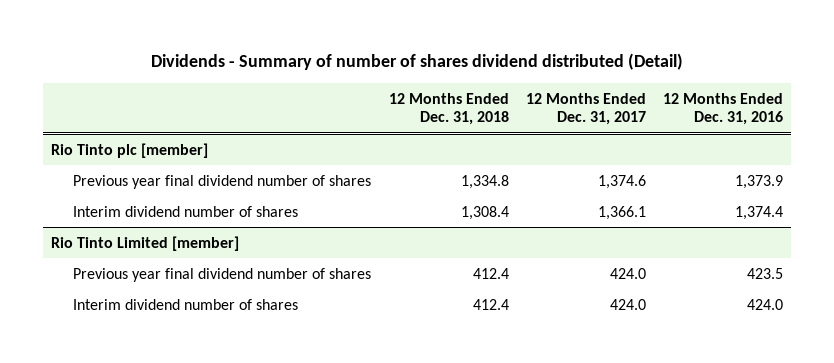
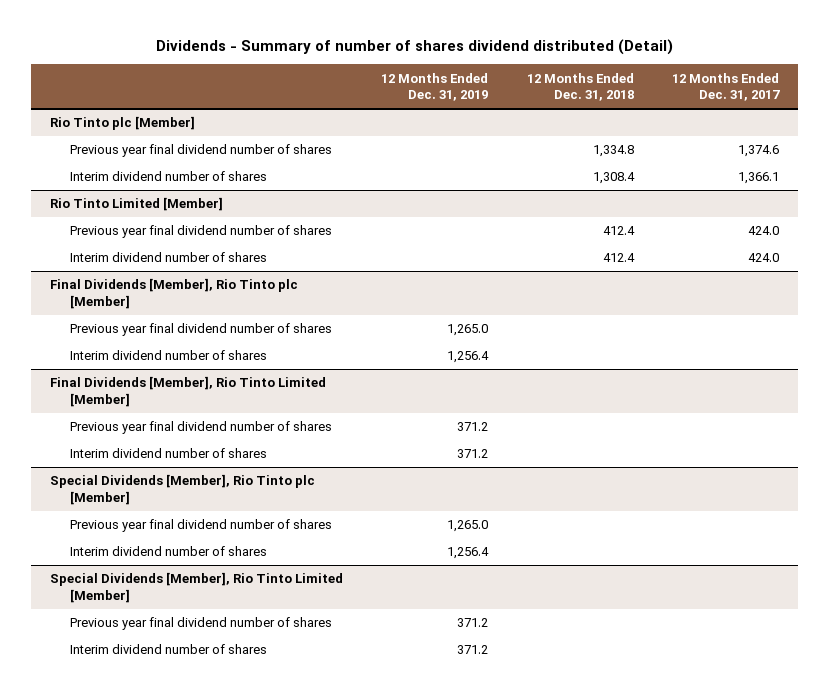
[662,92,783,126] 12 Months Ended Dec. 31, 2016 -> none
none -> [381,72,489,102] 12 Months Ended Dec. 31, 2019
[51,142,209,158] Rio Tinto plc [member] -> [50,116,196,131] Rio Tinto plc [Member]
[51,235,240,251] Rio Tinto Limited [member] -> [50,197,224,212] Rio Tinto Limited [Member]
none -> [50,278,299,310] Final Dividends [Member], Rio Tinto plc [Member]
none -> [70,323,333,337] Previous year final dividend number of shares
none -> [70,350,268,361] Interim dividend number of shares
none -> [50,376,327,408] Final Dividends [Member], Rio Tinto Limited [Member]
none -> [70,421,333,435] Previous year final dividend number of shares
none -> [70,448,268,459] Interim dividend number of shares
none -> [50,474,316,506] Special Dividends [Member], Rio Tinto plc [Member]
none -> [70,519,333,533] Previous year final dividend number of shares
none -> [70,546,268,557] Interim dividend number of shares
none -> [50,572,344,604] Special Dividends [Member], Rio Tinto Limited [Member]
none -> [70,617,333,631] Previous year final dividend number of shares
none -> [70,644,268,655] Interim dividend number of shares

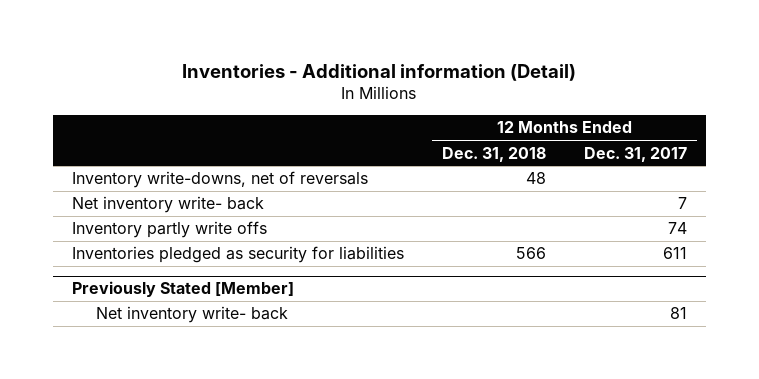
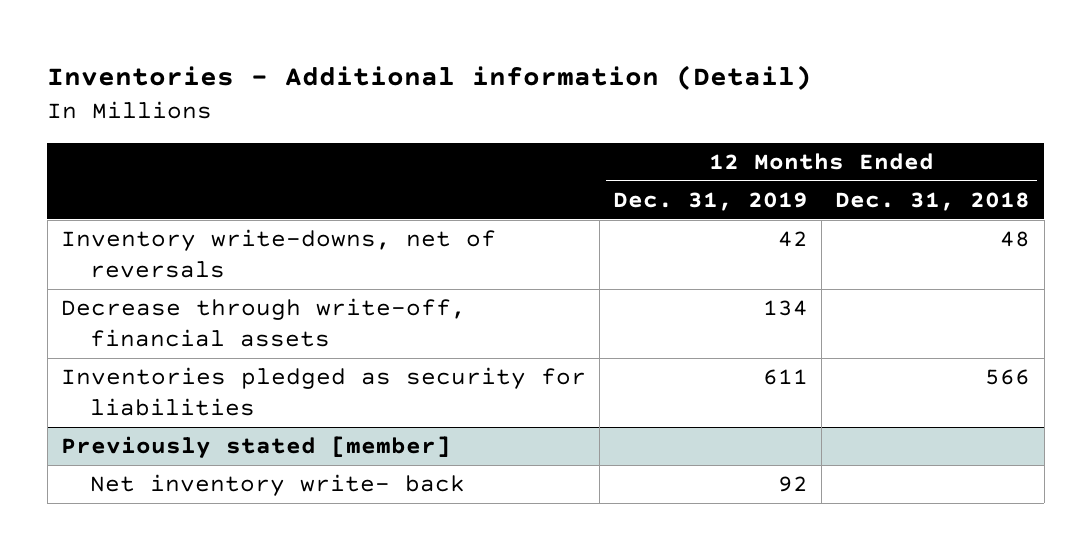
[584,146,688,162] Dec. 31, 2017 -> none
none -> [613,191,809,211] Dec. 31, 2019
[71,196,264,214] Net inventory write- back -> none
[71,221,267,239] Inventory partly write offs -> [60,298,466,347] Decrease through write-off, financial assets
[71,281,294,298] Previously Stated [Member] -> [60,436,451,459] Previously stated [member]

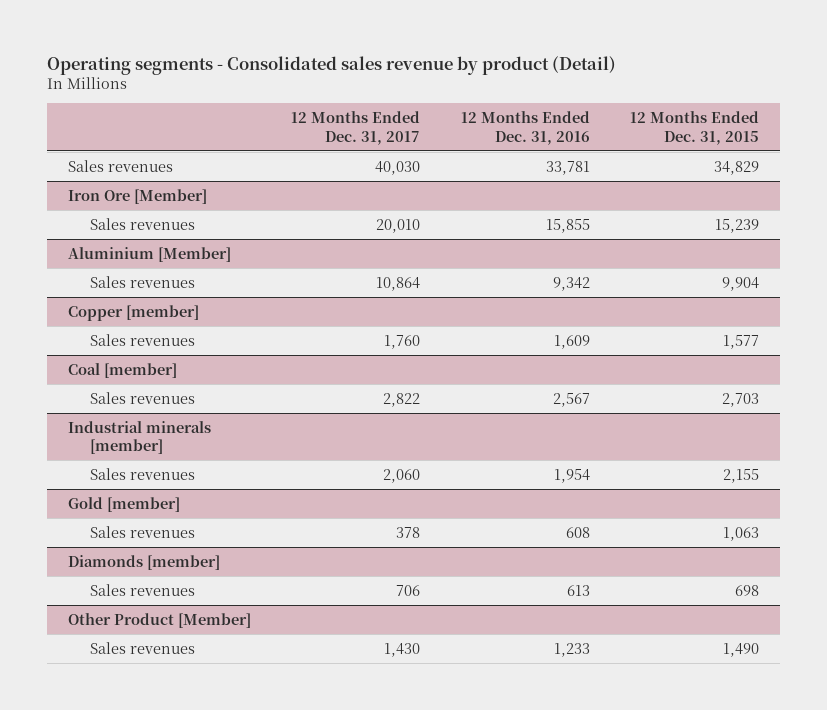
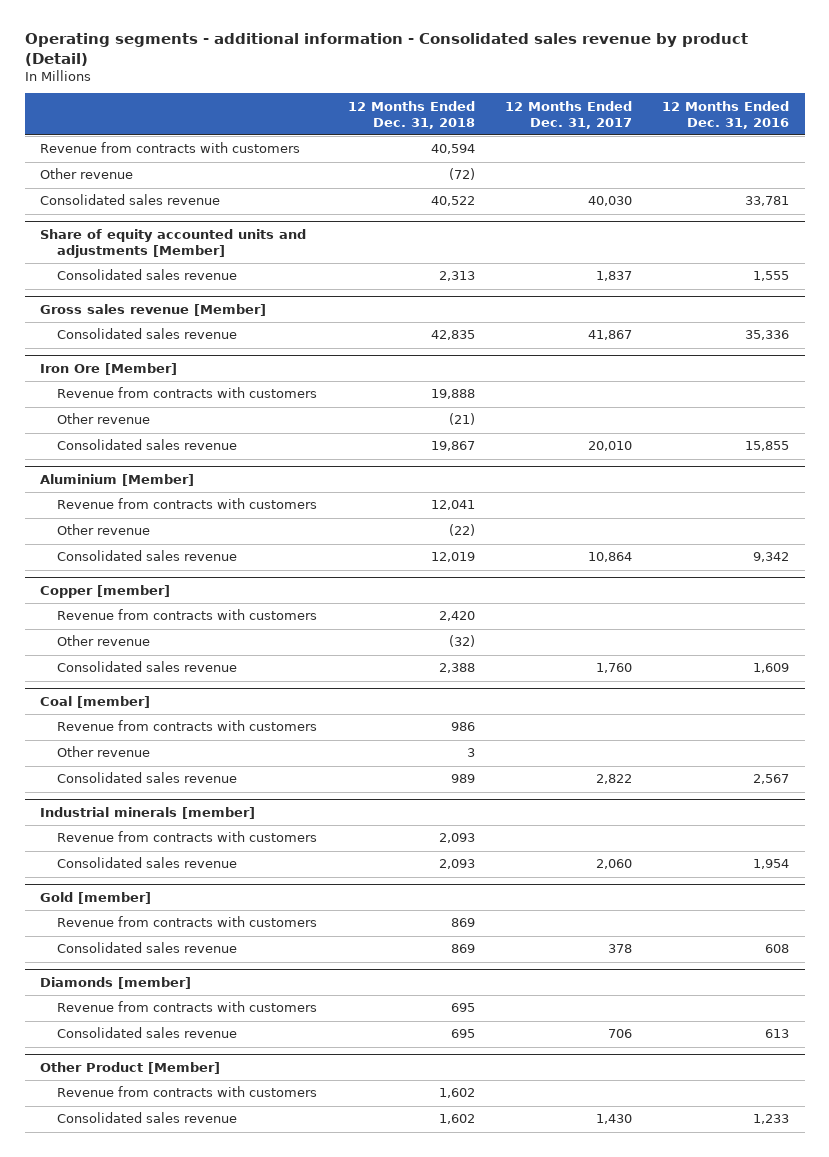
[47,55,617,75] Operating segments - Consolidated sales revenue by product (Detail) -> [24,33,748,66] Operating segments - additional information - Consolidated sales revenue by product (Detail)
[630,110,760,145] 12 Months Ended Dec. 31, 2015 -> none
none -> [347,100,475,129] 12 Months Ended Dec. 31, 2018
none -> [39,142,300,154] Revenue from contracts with customers
none -> [39,168,133,180] Other revenue
[67,159,173,172] Sales revenues -> [39,194,220,206] Consolidated sales revenue
none -> [39,229,306,259] Share of equity accounted units and adjustments [Member]
none -> [57,269,238,281] Consolidated sales revenue
none -> [39,304,266,317] Gross sales revenue [Member]
none -> [57,328,238,340] Consolidated sales revenue
none -> [57,387,318,399] Revenue from contracts with customers
none -> [57,413,151,425] Other revenue
[89,217,195,230] Sales revenues -> [57,439,238,451] Consolidated sales revenue
none -> [57,498,318,510] Revenue from contracts with customers
none -> [57,524,151,536] Other revenue
[89,275,195,288] Sales revenues -> [57,550,238,562] Consolidated sales revenue
none -> [57,609,318,621] Revenue from contracts with customers
none -> [57,635,151,647] Other revenue
[89,333,195,346] Sales revenues -> [57,661,238,673] Consolidated sales revenue
none -> [57,720,318,732] Revenue from contracts with customers
none -> [57,746,151,758] Other revenue
[89,391,195,404] Sales revenues -> [57,772,238,784] Consolidated sales revenue
none -> [57,831,318,843] Revenue from contracts with customers
[89,467,195,480] Sales revenues -> [57,857,238,869] Consolidated sales revenue
none -> [57,916,318,928] Revenue from contracts with customers
[89,525,195,538] Sales revenues -> [57,942,238,954] Consolidated sales revenue
none -> [57,1001,318,1013] Revenue from contracts with customers
[89,583,195,596] Sales revenues -> [57,1027,238,1039] Consolidated sales revenue
none -> [57,1086,318,1098] Revenue from contracts with customers
[89,641,195,654] Sales revenues -> [57,1112,238,1124] Consolidated sales revenue

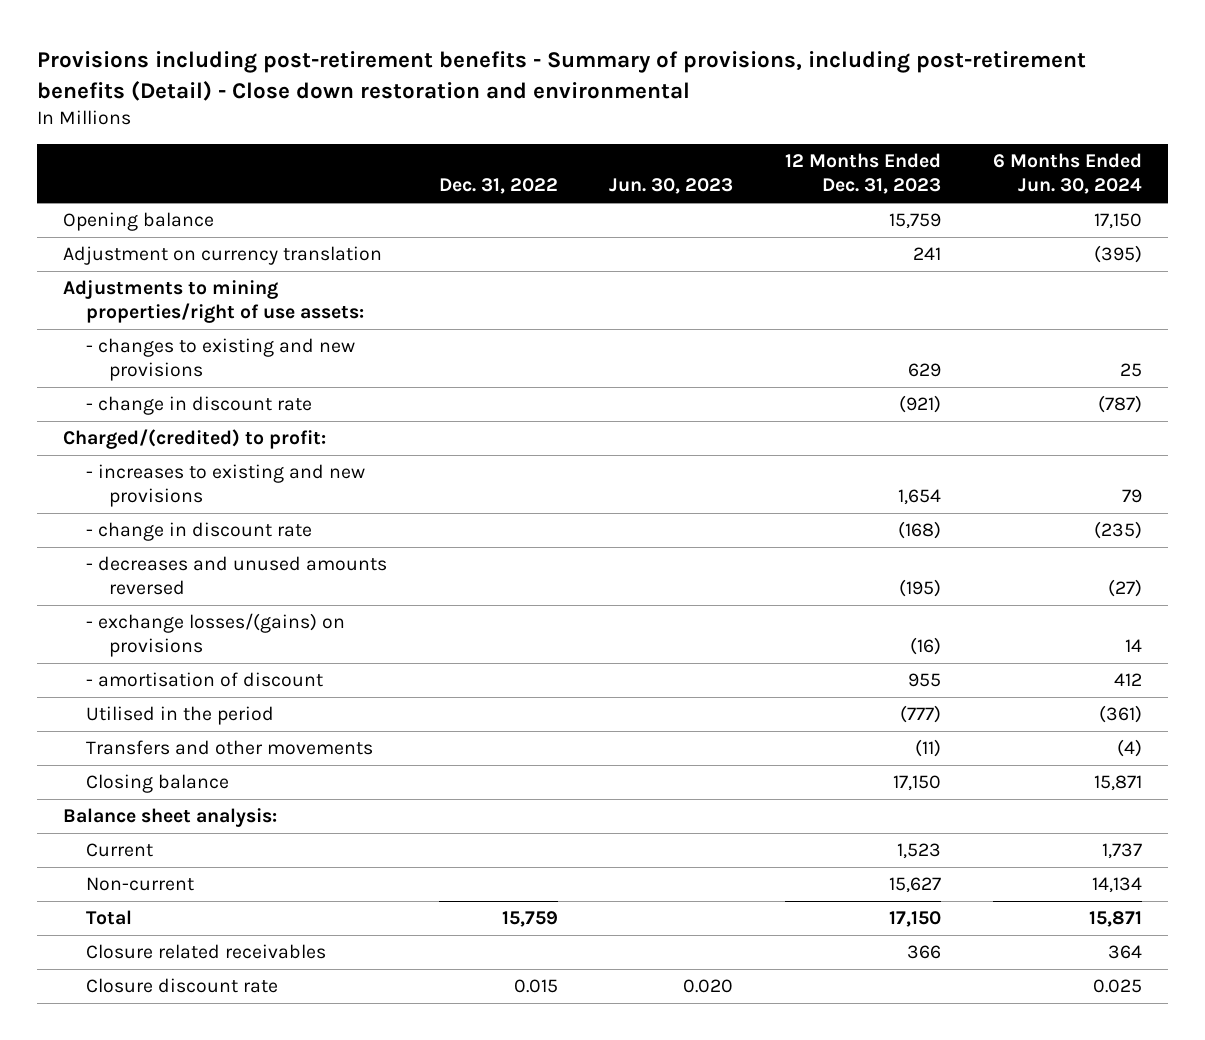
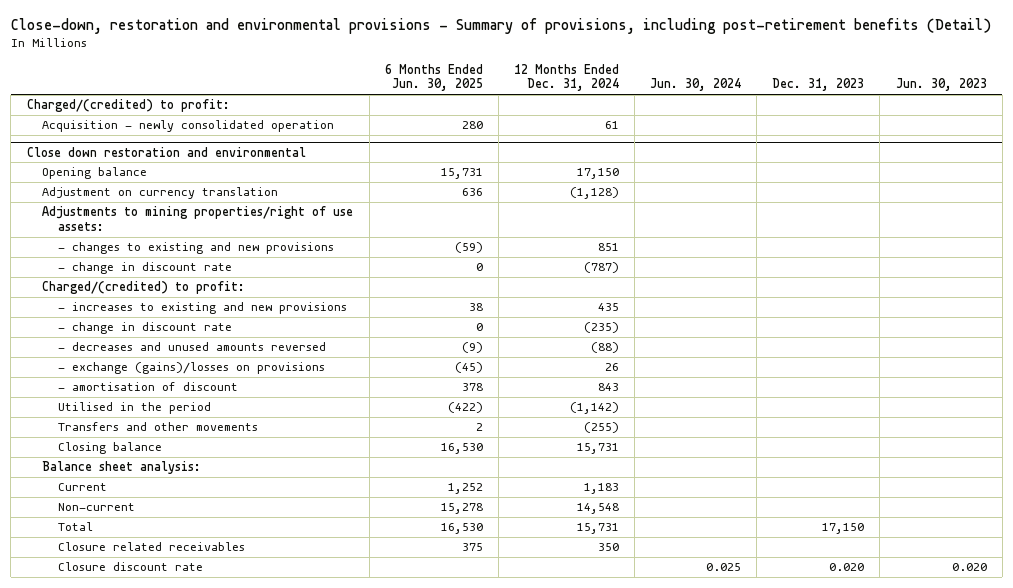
[36,51,1086,101] Provisions including post-retirement benefits - Summary of provisions, including post-retirement benefits (Detail) - Close down restoration and environmental -> [10,18,991,35] Close-down, restoration and environmental provisions - Summary of provisions, including post-retirement benefits (Detail)
[438,178,558,195] Dec. 31, 2022 -> none
[785,153,942,195] 12 Months Ended Dec. 31, 2023 -> none
[992,153,1142,195] 6 Months Ended Jun. 30, 2024 -> none
none -> [384,63,483,92] 6 Months Ended Jun. 30, 2025
none -> [513,63,619,92] 12 Months Ended Dec. 31, 2024
none -> [650,78,742,92] Jun. 30, 2024
none -> [772,78,865,92] Dec. 31, 2023
[62,212,214,232] Opening balance -> none
[62,246,382,266] Adjustment on currency translation -> none
[62,280,364,324] Adjustments to mining properties/right of use assets: -> none
[85,338,355,382] - changes to existing and new provisions -> none
[85,396,312,416] - change in discount rate -> none
[85,464,365,508] - increases to existing and new provisions -> none
[85,522,312,542] - change in discount rate -> none
[85,556,387,596] - decreases and unused amounts reversed -> none
[85,613,345,658] - exchange losses/(gains) on provisions -> none
[85,672,323,688] - amortisation of discount -> none
[85,706,274,726] Utilised in the period -> none
[85,740,373,756] Transfers and other movements -> none
[85,774,229,794] Closing balance -> none
[62,808,277,828] Balance sheet analysis: -> none
[85,843,153,858] Current -> none
[85,877,194,892] Non-current -> none
[85,910,132,926] Total -> none
[85,944,326,960] Closure related receivables -> none
[85,978,278,994] Closure discount rate -> none
none -> [42,120,335,133] Acquisition - newly consolidated operation
none -> [26,146,306,157] Close down restoration and environmental
none -> [42,167,148,180] Opening balance
none -> [42,187,279,200] Adjustment on currency translation
none -> [42,206,354,231] Adjustments to mining properties/right of use assets:
none -> [58,242,335,255] - changes to existing and new provisions
none -> [58,262,233,275] - change in discount rate
none -> [42,281,246,295] Charged/(credited) to profit:
none -> [58,302,348,315] - increases to existing and new provisions
none -> [58,322,233,335] - change in discount rate
none -> [58,342,327,352] - decreases and unused amounts reversed
none -> [58,362,326,375] - exchange (gains)/losses on provisions
none -> [58,382,239,392] - amortisation of discount
none -> [58,402,212,415] Utilised in the period
none -> [58,422,259,432] Transfers and other movements
none -> [58,442,163,455] Closing balance
none -> [42,461,202,475] Balance sheet analysis:
none -> [58,483,108,492] Current
none -> [58,503,136,512] Non-current
none -> [58,522,94,532] Total
none -> [58,542,246,552] Closure related receivables
none -> [58,562,204,572] Closure discount rate

